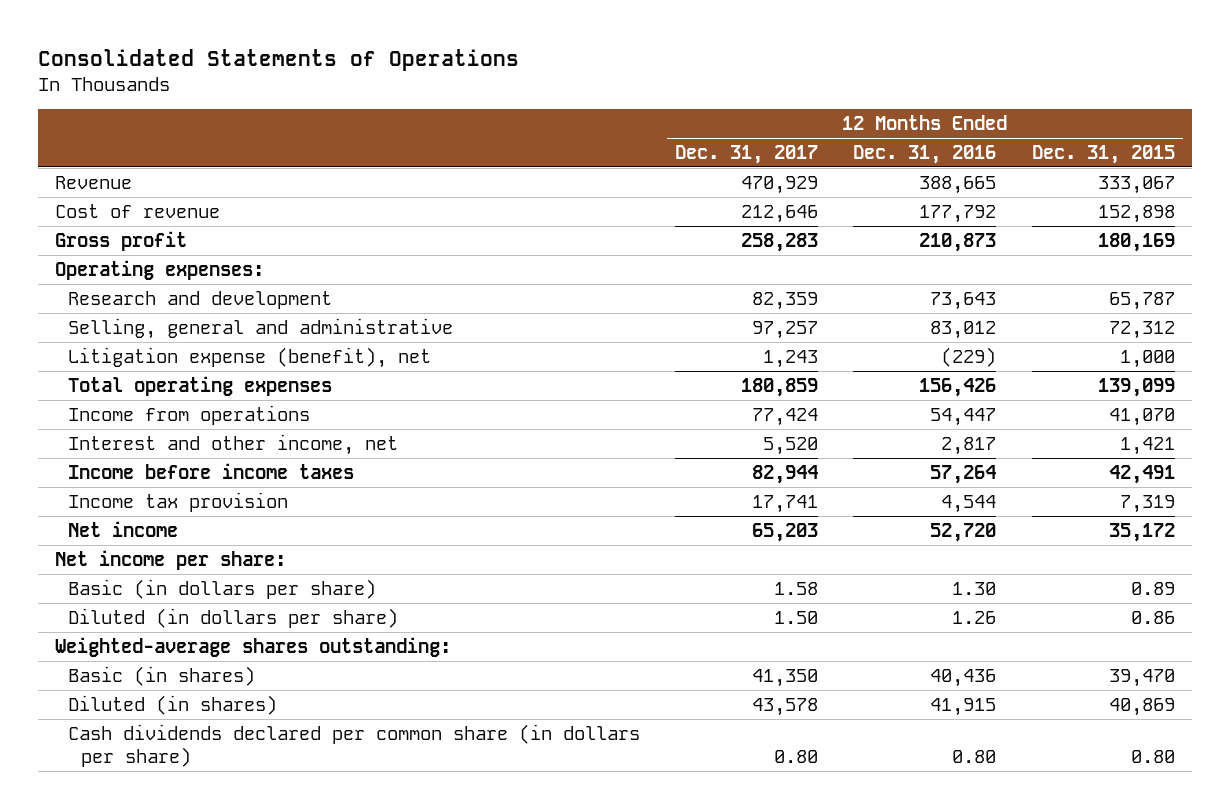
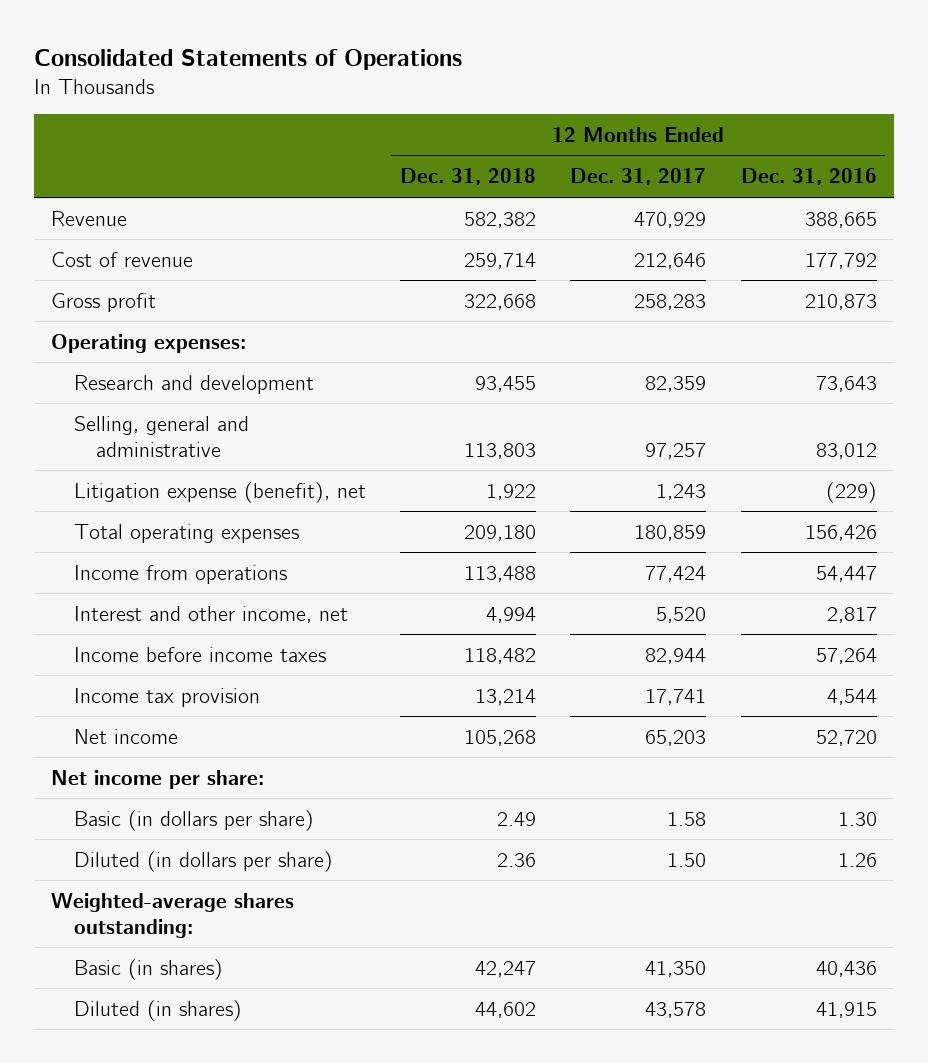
[1031,144,1175,164] Dec. 31, 2015 -> none
none -> [399,168,536,186] Dec. 31, 2018
[68,723,641,767] Cash dividends declared per common share (in dollars per share) -> none

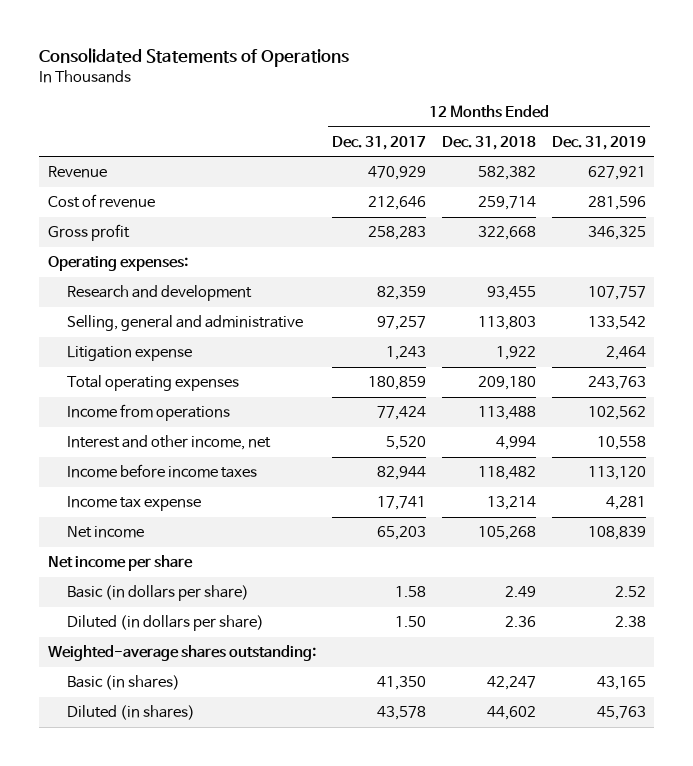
[740,168,877,186] Dec. 31, 2016 -> none
none -> [551,135,646,150] Dec. 31, 2019
[73,481,366,503] Litigation expense (benefit), net -> [66,346,192,362] Litigation expense
[73,687,260,707] Income tax provision -> [66,496,201,512] Income tax expense
[51,769,265,789] Net income per share: -> [47,555,193,572] Net income per share

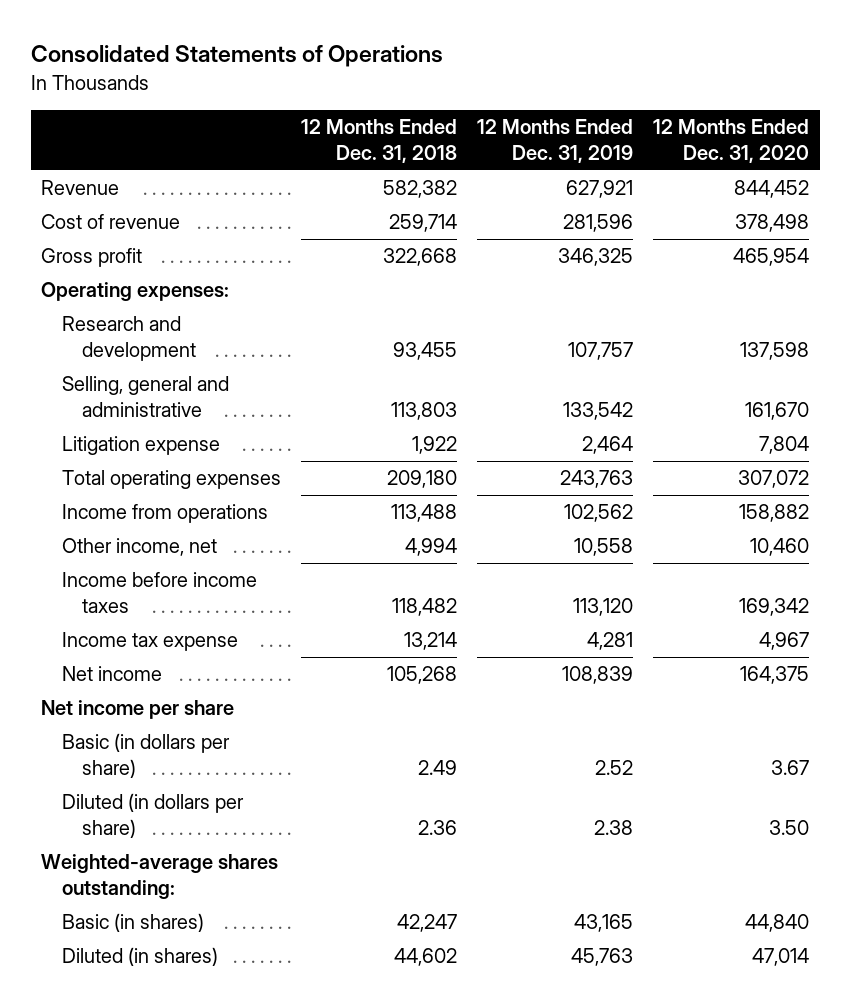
[331,135,426,150] Dec. 31, 2017 -> none
none -> [653,119,810,163] 12 Months Ended Dec. 31, 2020
[66,435,271,451] Interest and other income, net -> [61,538,217,557] Other income, net

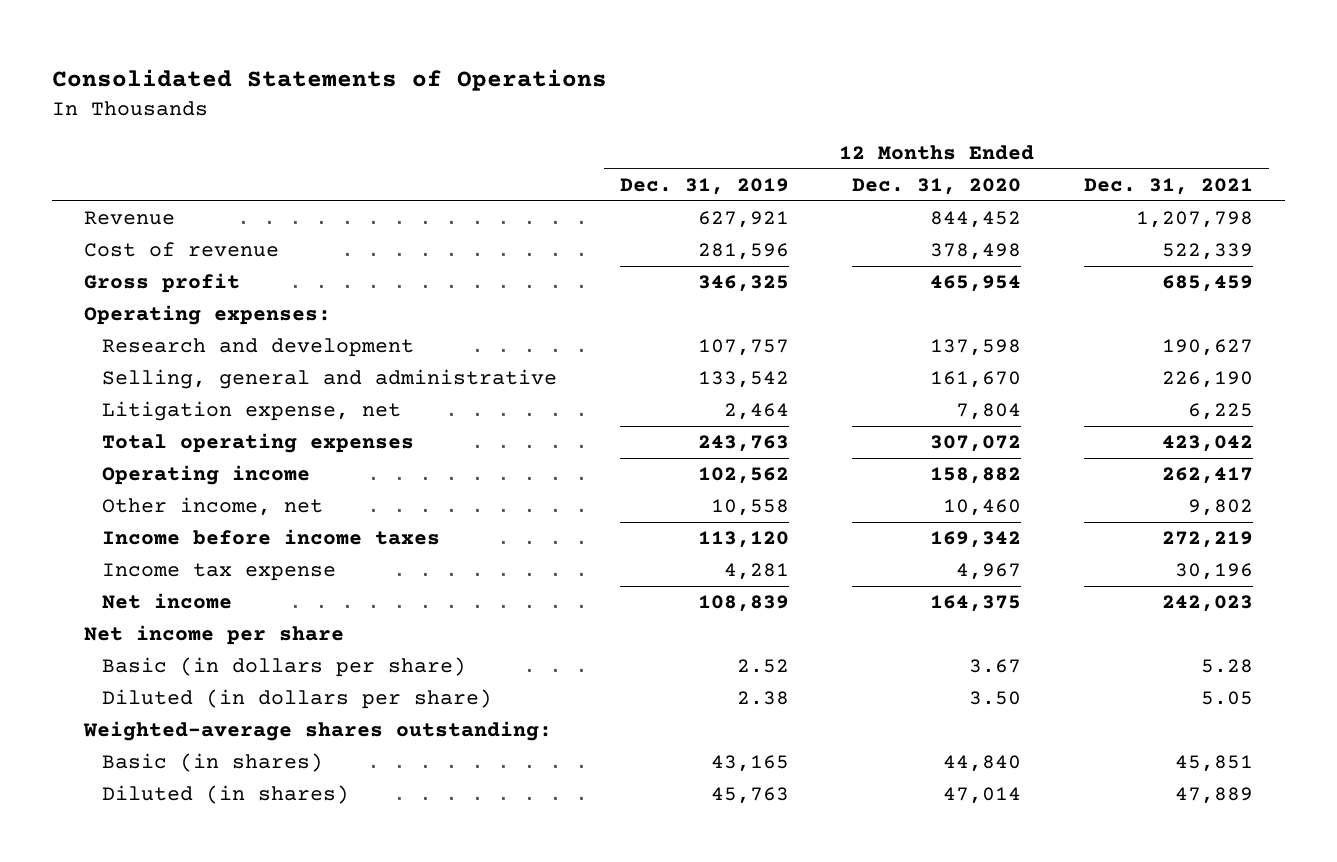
[300,119,457,163] 12 Months Ended Dec. 31, 2018 -> none
none -> [1084,178,1254,196] Dec. 31, 2021
[61,436,220,456] Litigation expense -> [101,401,401,422] Litigation expense, net
[61,504,268,524] Income from operations -> [101,465,310,486] Operating income

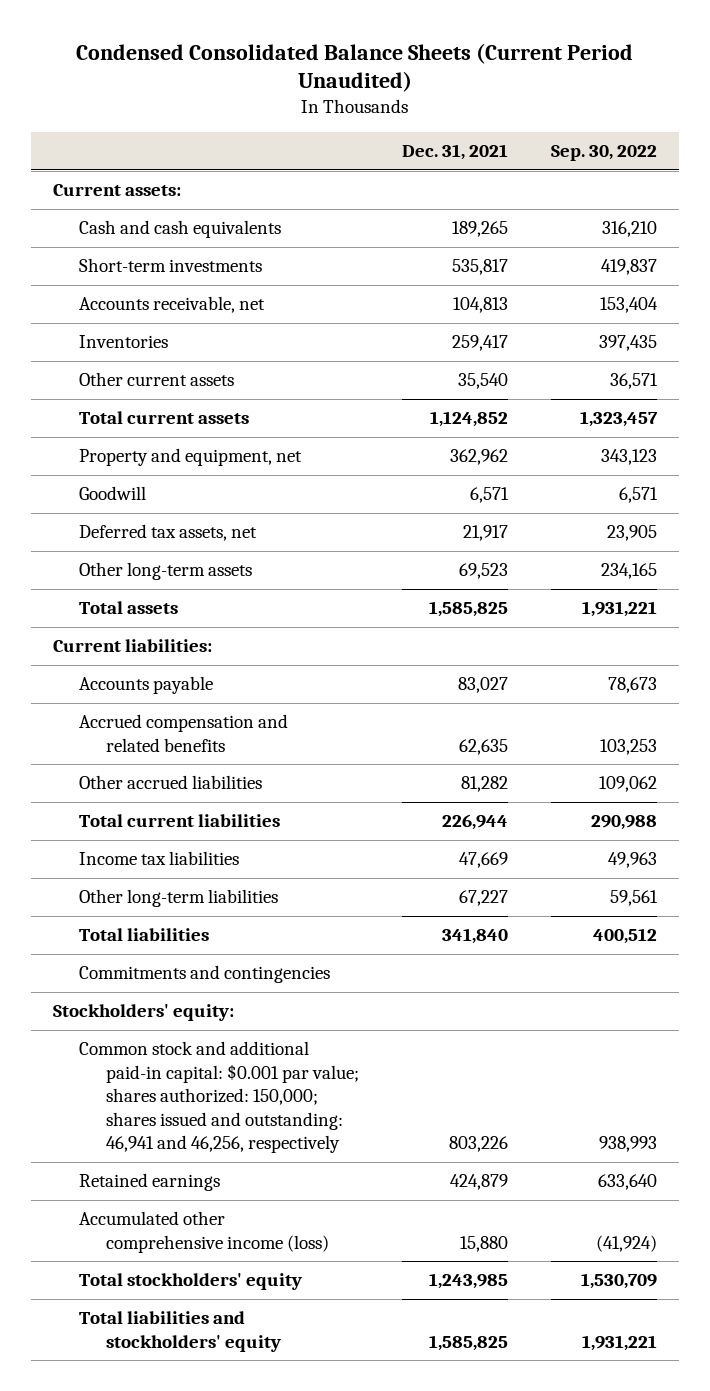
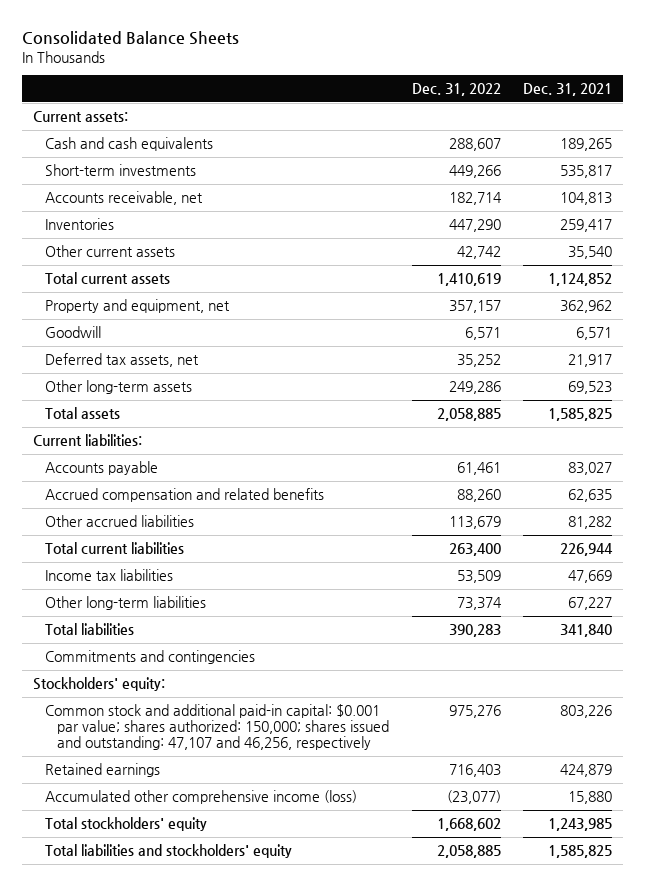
[76,42,634,93] Condensed Consolidated Balance Sheets (Current Period Unaudited) -> [22,31,240,46] Consolidated Balance Sheets
[551,145,658,162] Sep. 30, 2022 -> none
none -> [411,83,501,97] Dec. 31, 2022
[79,1041,359,1153] Common stock and additional paid-in capital: $0.001 par value; shares authorized: 150,000; shares issued and outstanding: 46,941 and 46,256, respectively -> [45,704,390,751] Common stock and additional paid-in capital: $0.001 par value; shares authorized: 150,000; shares issued and outstanding: 47,107 and 46,256, respectively

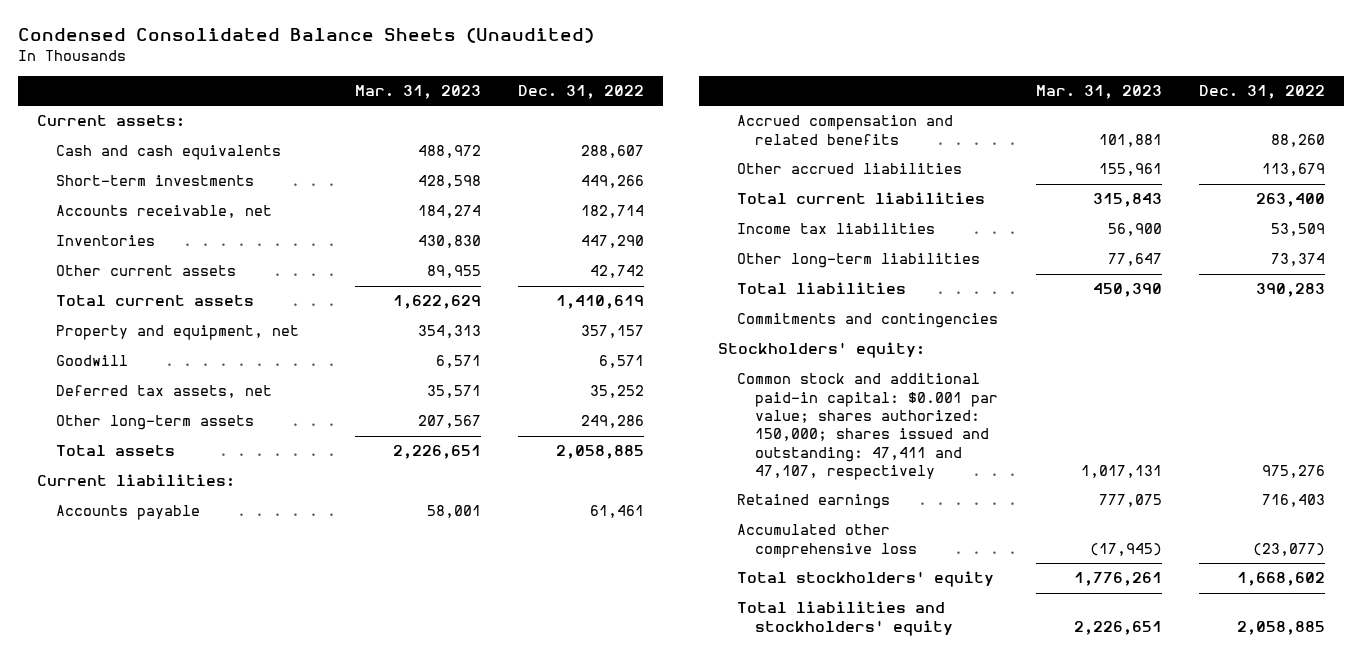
[22,31,240,46] Consolidated Balance Sheets -> [18,28,595,44] Condensed Consolidated Balance Sheets (Unaudited)
[523,83,613,97] Dec. 31, 2021 -> none
none -> [354,84,481,99] Mar. 31, 2023
[45,704,390,751] Common stock and additional paid-in capital: $0.001 par value; shares authorized: 150,000; shares issued and outstanding: 47,107 and 46,256, respectively -> [736,373,999,480] Common stock and additional paid-in capital: $0.001 par value; shares authorized: 150,000; shares issued and outstanding: 47,411 and 47,107, respectively
[45,790,358,805] Accumulated other comprehensive income (loss) -> [736,524,918,558] Accumulated other comprehensive loss

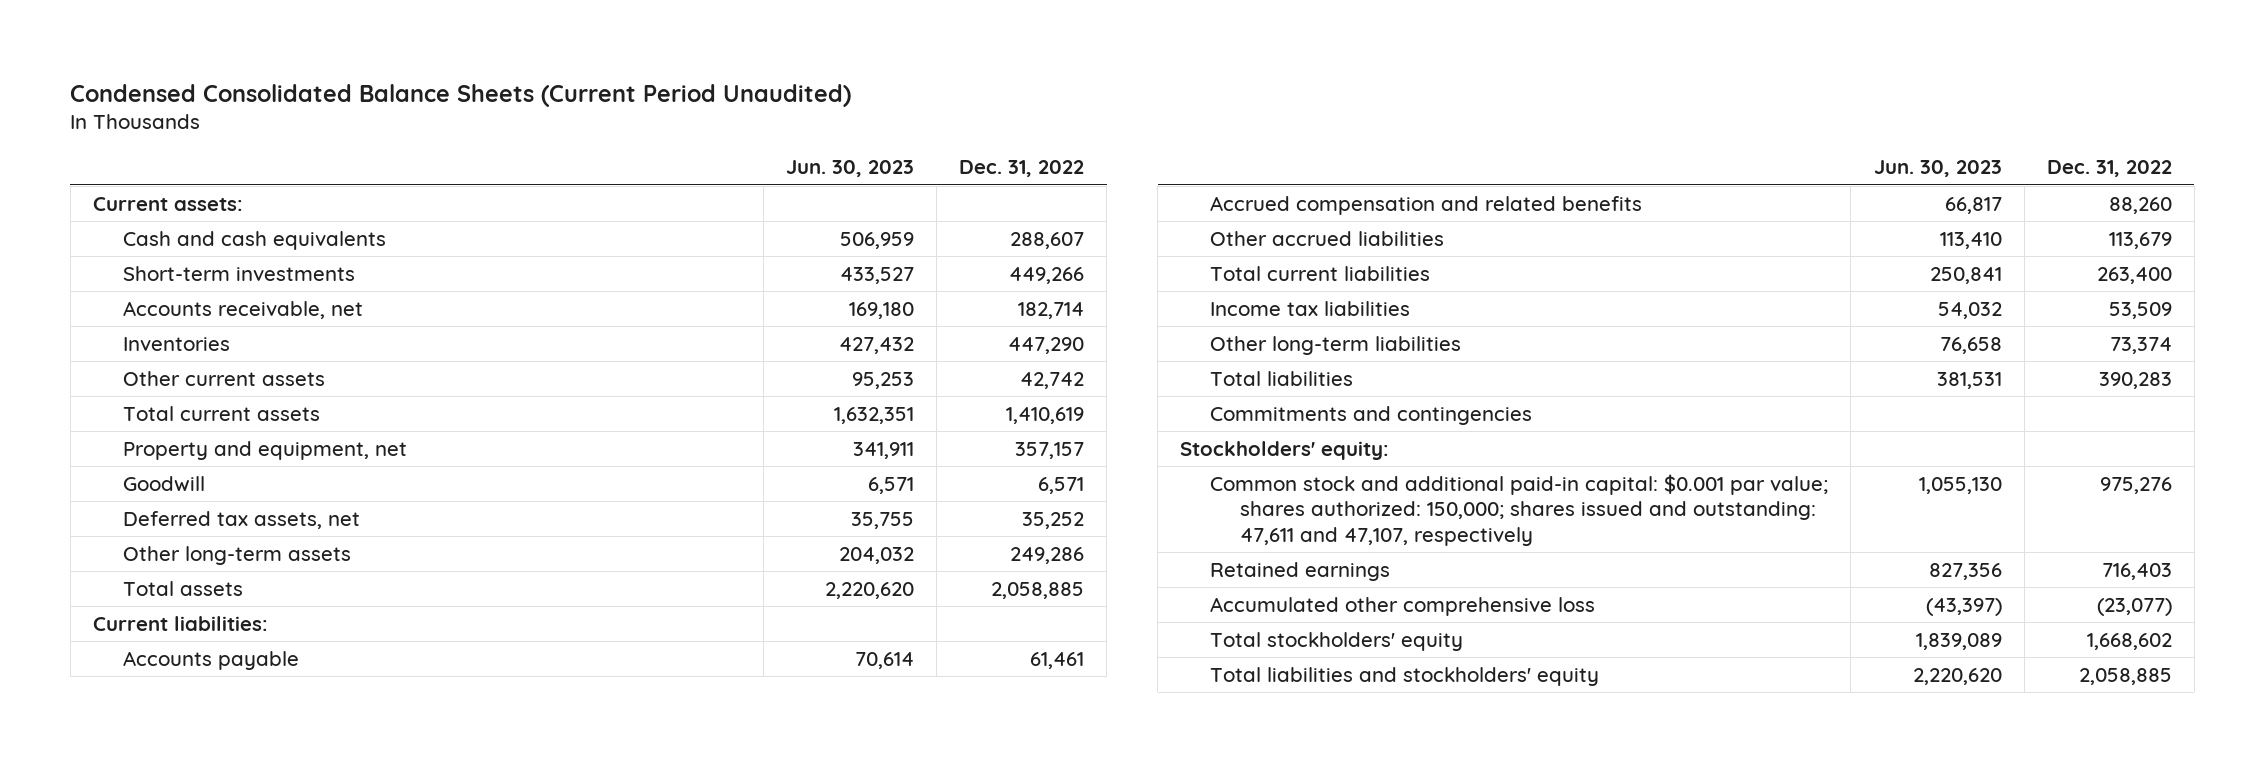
[18,28,595,44] Condensed Consolidated Balance Sheets (Unaudited) -> [70,83,852,107] Condensed Consolidated Balance Sheets (Current Period Unaudited)
[354,84,481,99] Mar. 31, 2023 -> none
none -> [785,160,914,178] Jun. 30, 2023
[736,373,999,480] Common stock and additional paid-in capital: $0.001 par value; shares authorized: 150,000; shares issued and outstanding: 47,411 and 47,107, respectively -> [1210,473,1829,546] Common stock and additional paid-in capital: $0.001 par value; shares authorized: 150,000; shares issued and outstanding: 47,611 and 47,107, respectively

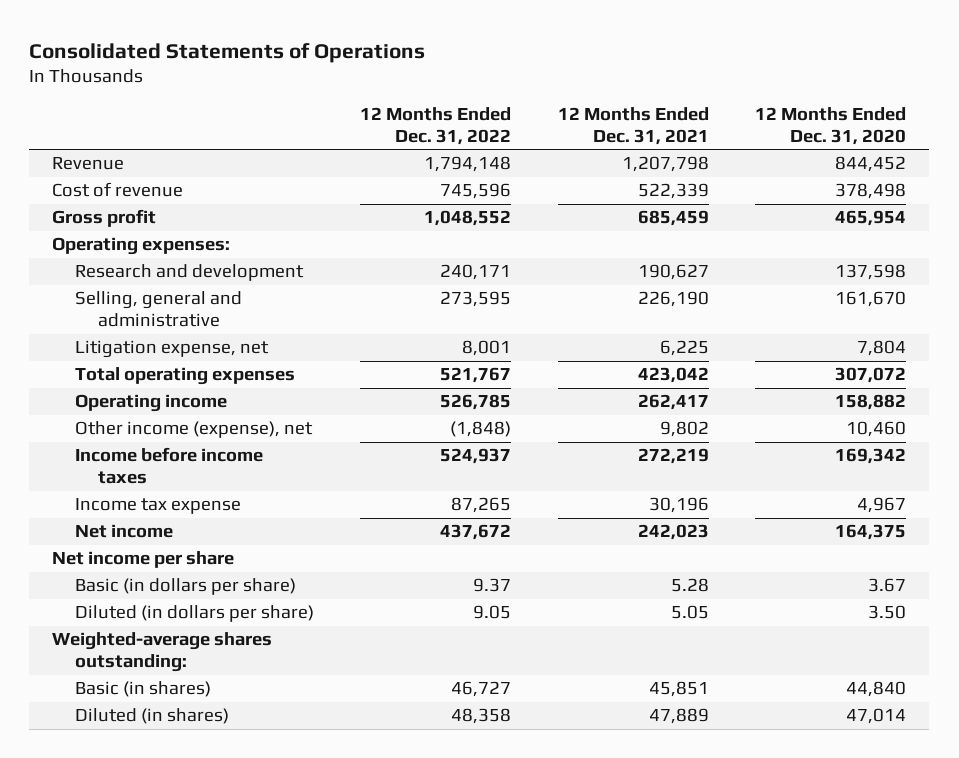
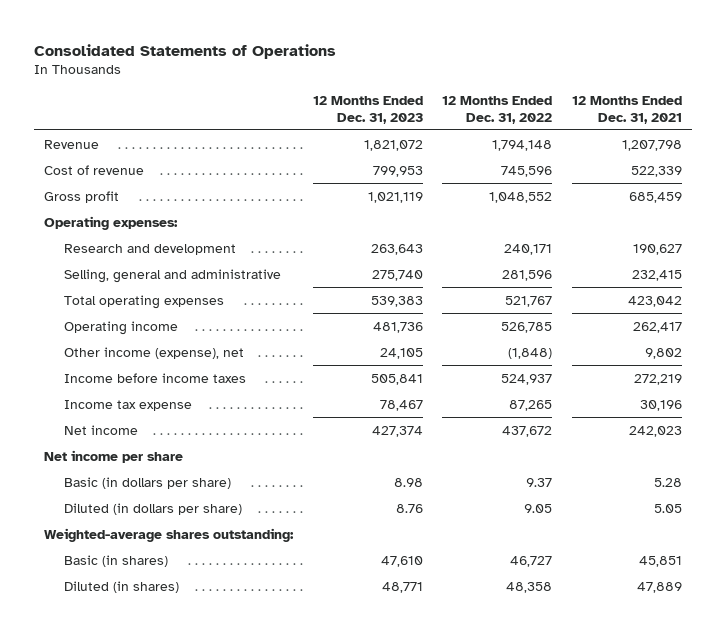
[755,107,907,145] 12 Months Ended Dec. 31, 2020 -> none
none -> [312,96,423,124] 12 Months Ended Dec. 31, 2023
[75,340,270,359] Litigation expense, net -> none
[440,291,512,308] 273,595 -> [502,269,553,281] 281,596
[637,291,709,308] 226,190 -> [631,269,682,281] 232,415

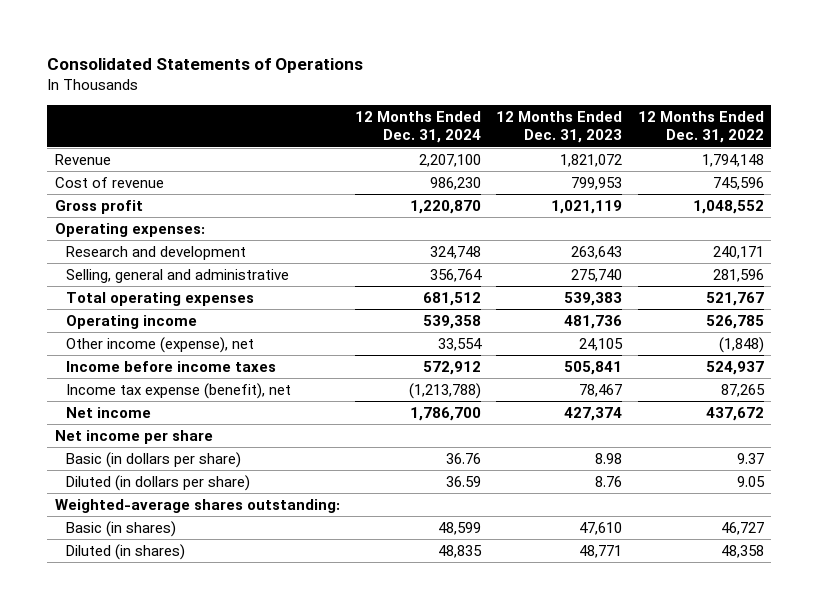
[571,96,682,124] 12 Months Ended Dec. 31, 2021 -> none
none -> [354,110,481,144] 12 Months Ended Dec. 31, 2024
[63,399,192,411] Income tax expense -> [66,382,292,399] Income tax expense (benefit), net

